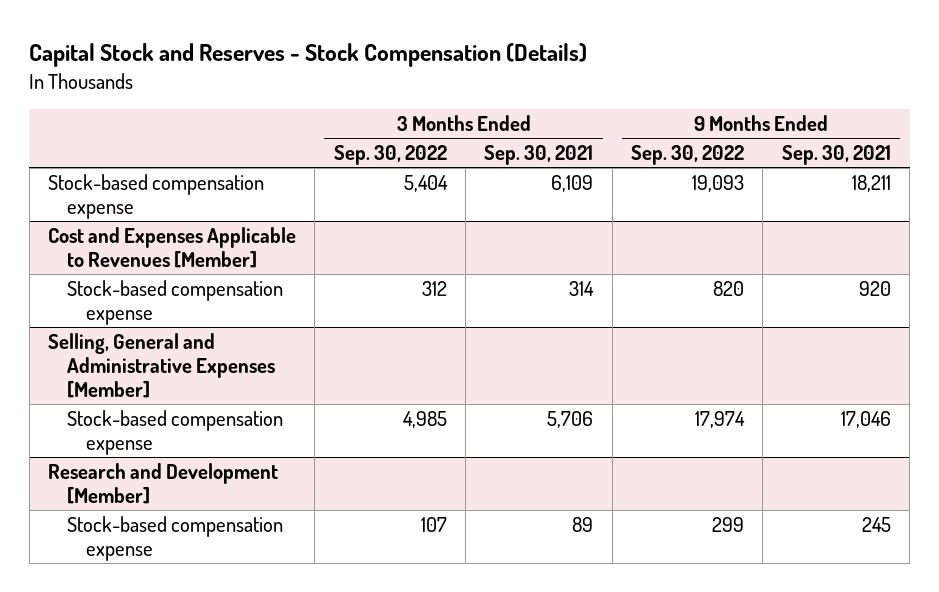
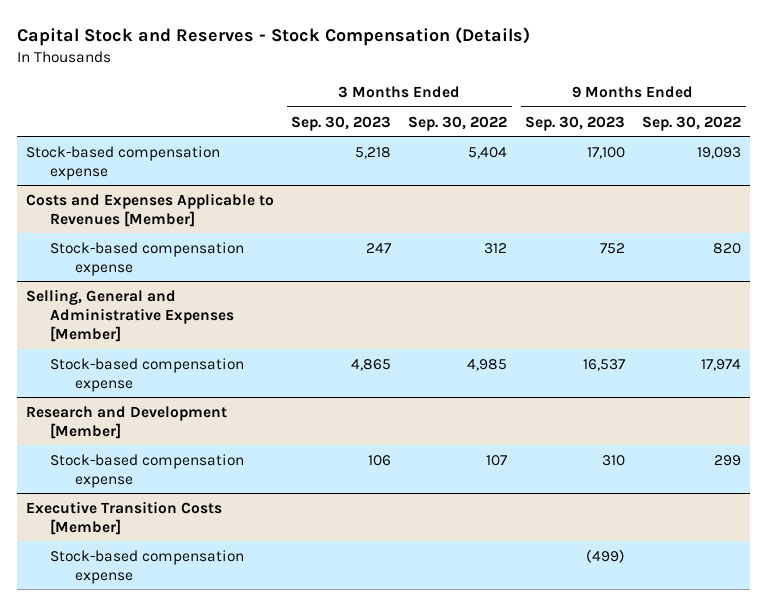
[484,145,594,166] Sep. 30, 2021 -> none
[781,145,891,166] Sep. 30, 2021 -> none
none -> [291,115,392,131] Sep. 30, 2023
none -> [524,115,625,131] Sep. 30, 2023
[48,226,297,268] Cost and Expenses Applicable to Revenues [Member] -> [25,192,274,227] Costs and Expenses Applicable to Revenues [Member]
none -> [25,500,222,535] Executive Transition Costs [Member]
none -> [50,549,245,584] Stock-based compensation expense

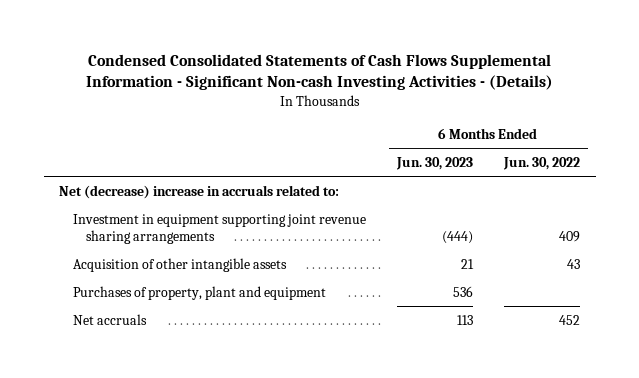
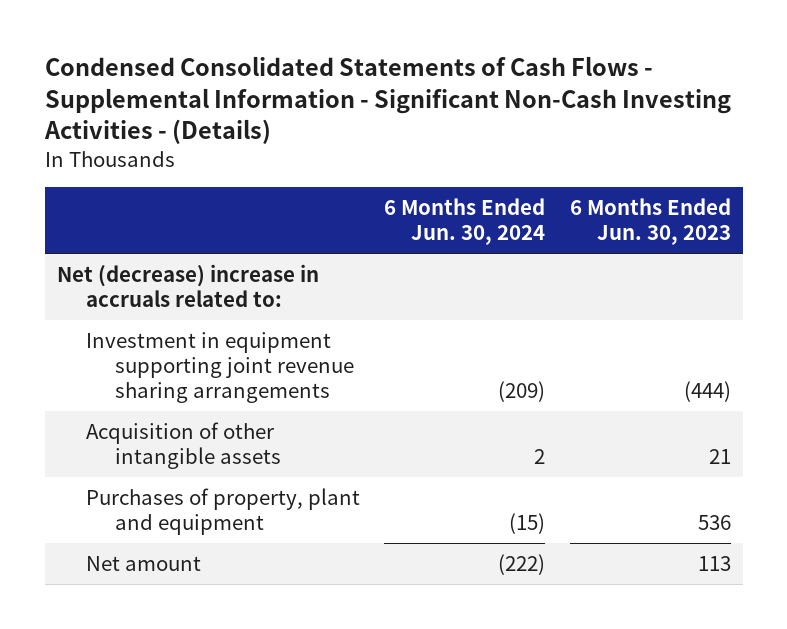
[85,53,553,91] Condensed Consolidated Statements of Cash Flows Supplemental Information - Significant Non-cash Investing Activities - (Details) -> [43,56,731,145] Condensed Consolidated Statements of Cash Flows - Supplemental Information - Significant Non-Cash Investing Activities - (Details)
[503,157,581,171] Jun. 30, 2022 -> none
none -> [384,198,546,246] 6 Months Ended Jun. 30, 2024
[72,313,147,325] Net accruals -> [85,556,201,572] Net amount

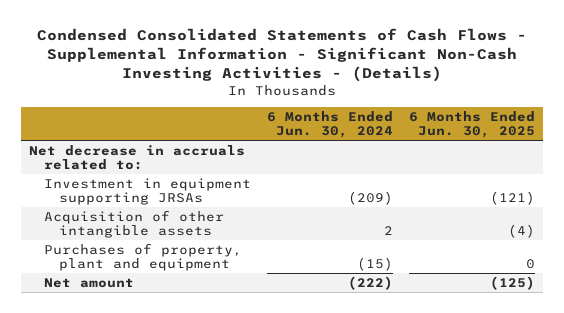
[569,198,731,246] 6 Months Ended Jun. 30, 2023 -> none
none -> [409,110,536,139] 6 Months Ended Jun. 30, 2025
[56,264,319,307] Net (decrease) increase in accruals related to: -> [29,144,246,170] Net decrease in accruals related to:
[85,332,355,403] Investment in equipment supporting joint revenue sharing arrangements -> [44,177,252,205] Investment in equipment supporting JRSAs

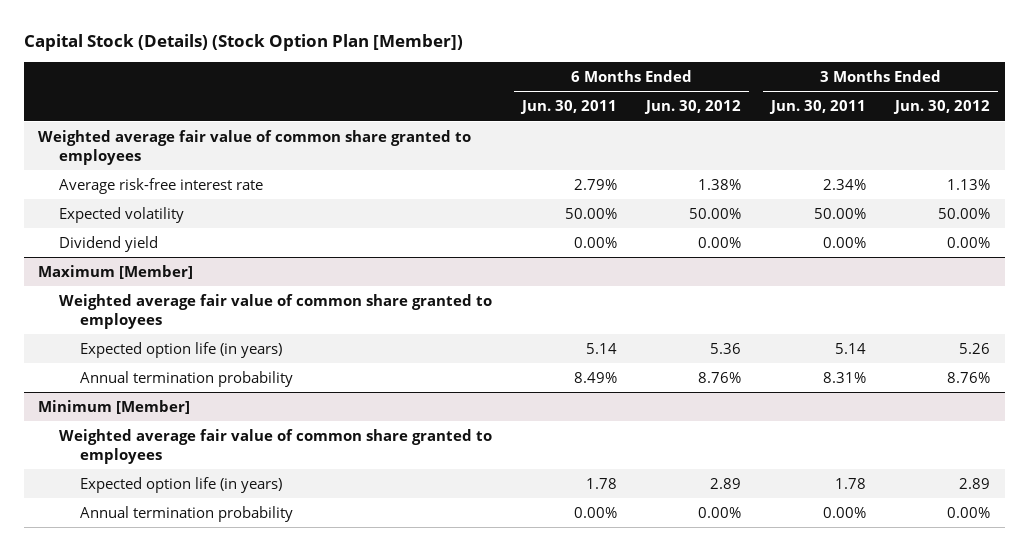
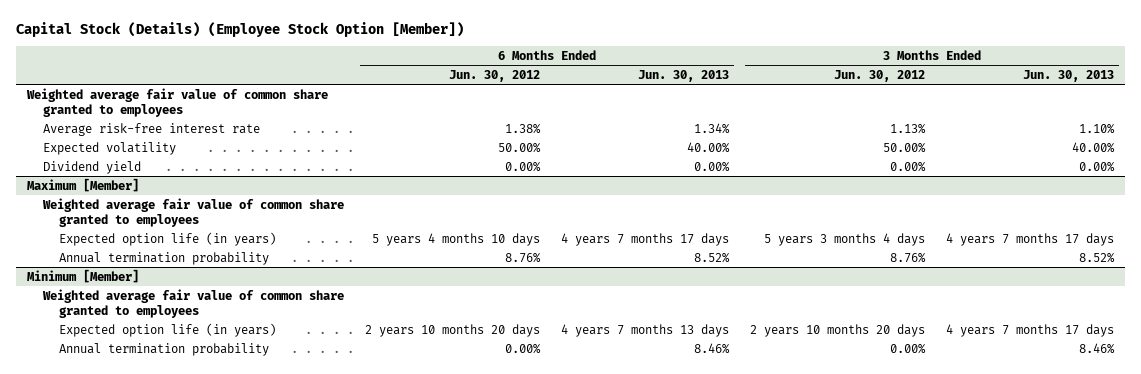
[23,33,463,51] Capital Stock (Details) (Stock Option Plan [Member]) -> [16,22,465,38] Capital Stock (Details) (Employee Stock Option [Member])
[519,100,617,115] Jun. 30, 2011 -> none
[768,100,866,115] Jun. 30, 2011 -> none
none -> [638,70,730,83] Jun. 30, 2013
none -> [1023,70,1115,83] Jun. 30, 2013
[710,343,742,355] 5.36 -> [371,232,540,246] 5 years 4 months 10 days
[959,343,991,355] 5.26 -> [764,232,926,246] 5 years 3 months 4 days
[710,478,742,490] 2.89 -> [364,323,540,337] 2 years 10 months 20 days
[959,478,991,490] 2.89 -> [750,323,926,337] 2 years 10 months 20 days

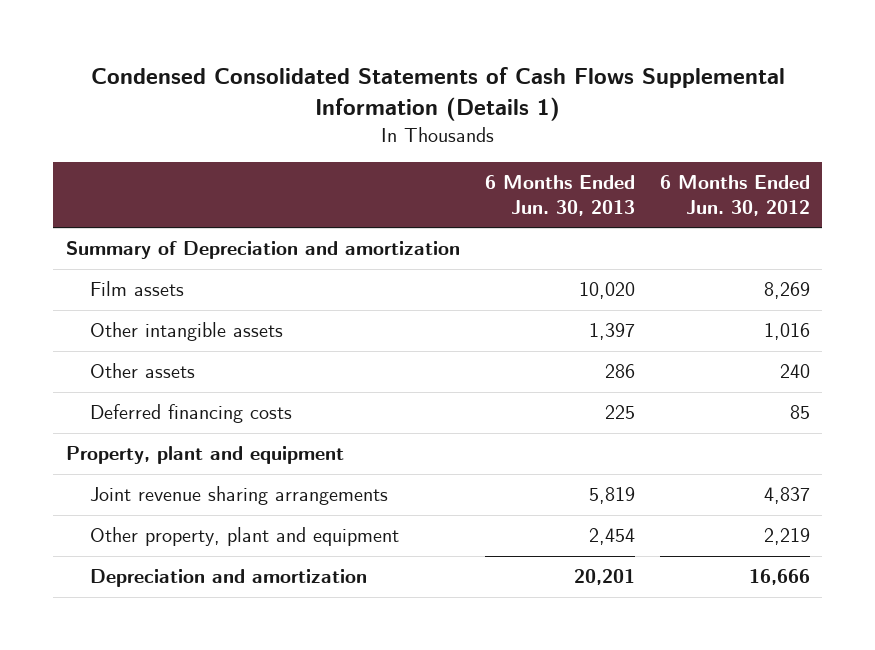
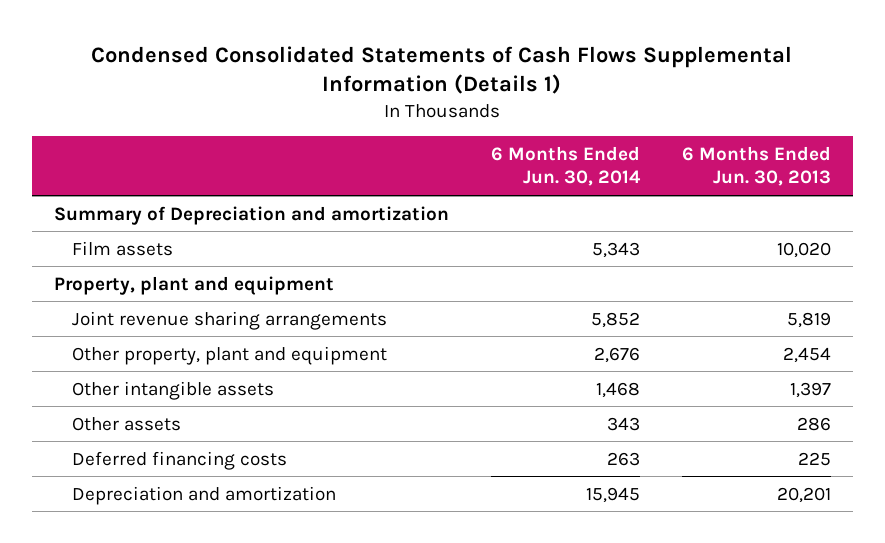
[659,174,810,216] 6 Months Ended Jun. 30, 2012 -> none
none -> [490,145,641,187] 6 Months Ended Jun. 30, 2014
[89,322,283,342] Other intangible assets -> [72,380,275,400] Other intangible assets
[89,363,195,379] Other assets -> [72,416,182,431] Other assets
[89,404,292,424] Deferred financing costs -> [72,450,288,470] Deferred financing costs

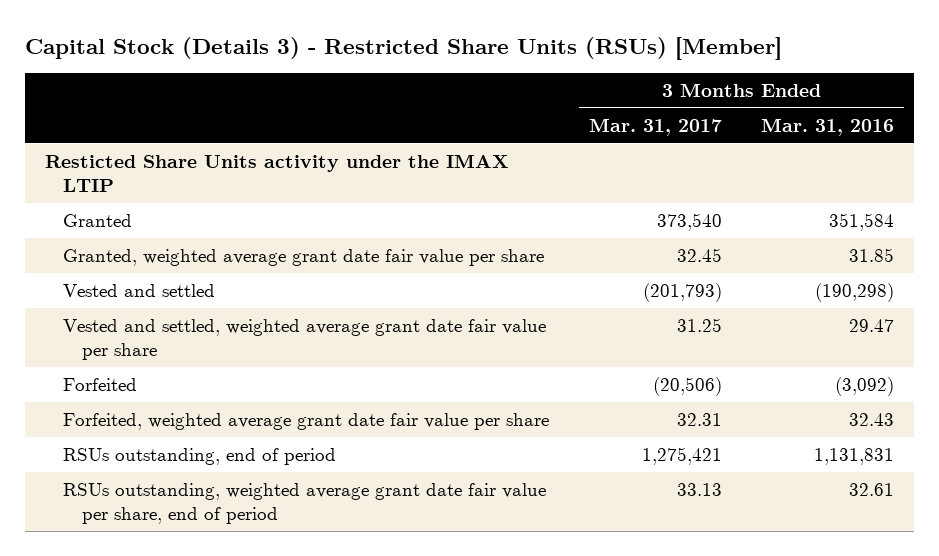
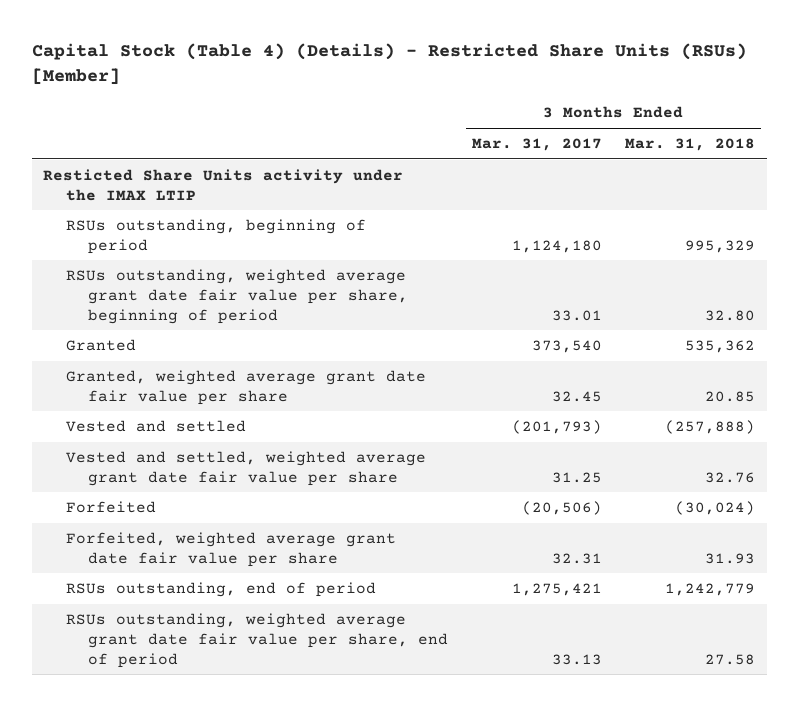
[25,37,783,61] Capital Stock (Details 3) - Restricted Share Units (RSUs) [Member] -> [31,43,747,86] Capital Stock (Table 4) (Details) - Restricted Share Units (RSUs) [Member]
[761,117,895,136] Mar. 31, 2016 -> none
none -> [625,138,756,152] Mar. 31, 2018
none -> [65,218,366,254] RSUs outstanding, beginning of period
none -> [65,268,409,324] RSUs outstanding, weighted average grant date fair value per share, beginning of period

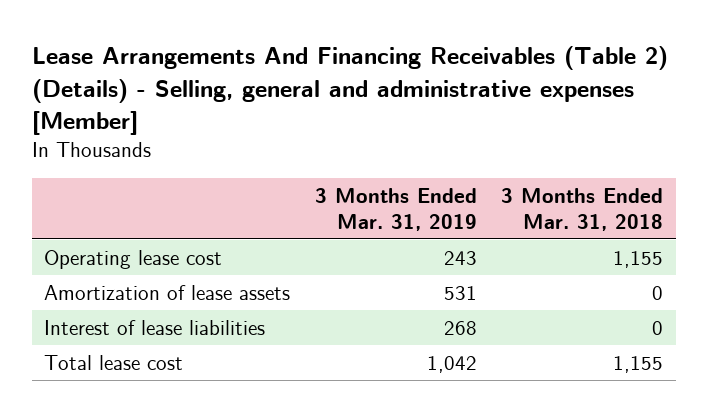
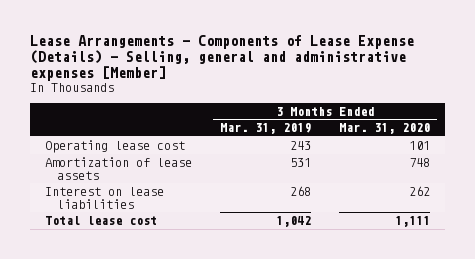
[32,46,669,136] Lease Arrangements And Financing Receivables (Table 2) (Details) - Selling, general and administrative expenses [Member] -> [30,35,415,82] Lease Arrangements - Components of Lease Expense (Details) - Selling, general and administrative expenses [Member]
[501,187,664,231] 3 Months Ended Mar. 31, 2018 -> none
none -> [339,123,431,135] Mar. 31, 2020
[44,319,266,335] Interest of lease liabilities -> [44,186,164,209] Interest on lease liabilities

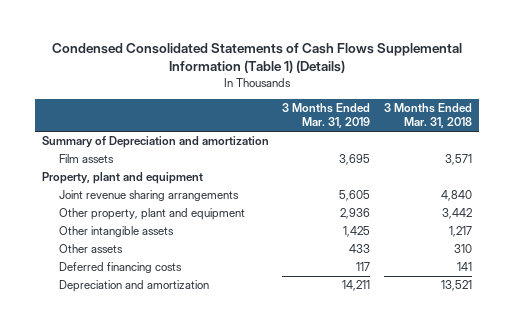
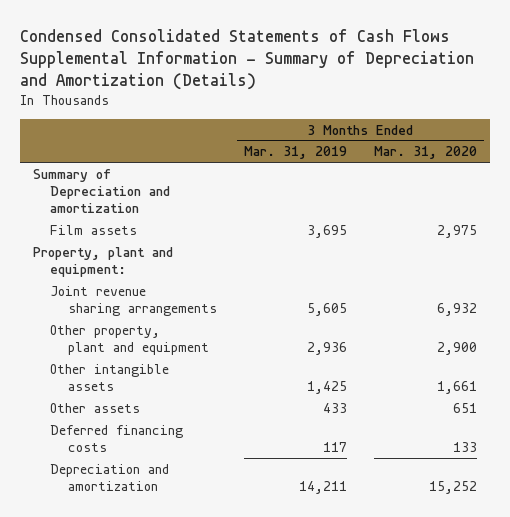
[51,42,462,74] Condensed Consolidated Statements of Cash Flows Supplemental Information (Table 1) (Details) -> [19,28,474,90] Condensed Consolidated Statements of Cash Flows Supplemental Information - Summary of Depreciation and Amortization (Details)
[384,103,473,129] 3 Months Ended Mar. 31, 2018 -> none
none -> [373,146,477,160] Mar. 31, 2020
[41,172,203,185] Property, plant and equipment -> [33,246,174,277] Property, plant and equipment:

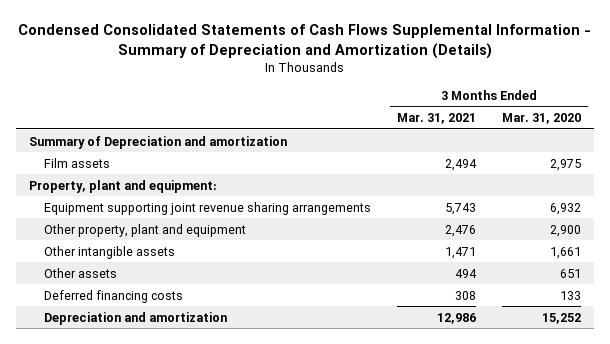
[243,146,347,160] Mar. 31, 2019 -> none
none -> [396,113,476,125] Mar. 31, 2021
[50,285,217,316] Joint revenue sharing arrangements -> [43,201,371,215] Equipment supporting joint revenue sharing arrangements

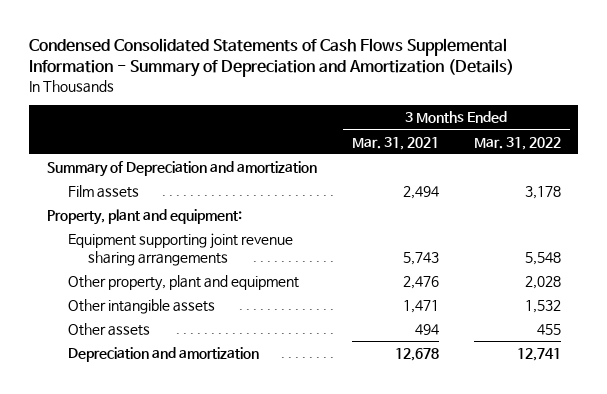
[502,113,582,125] Mar. 31, 2020 -> none
none -> [473,136,561,150] Mar. 31, 2022
[43,289,183,303] Deferred financing costs -> none
[436,312,476,324] 12,986 -> [394,348,439,362] 12,678

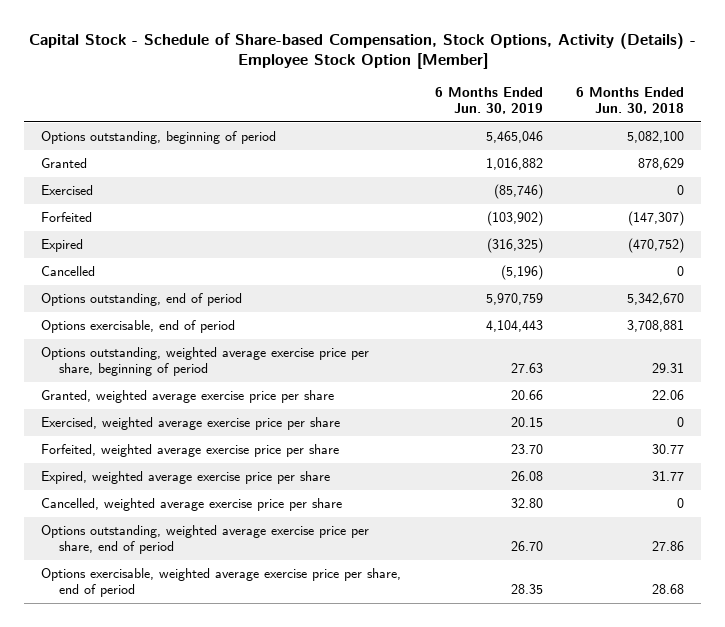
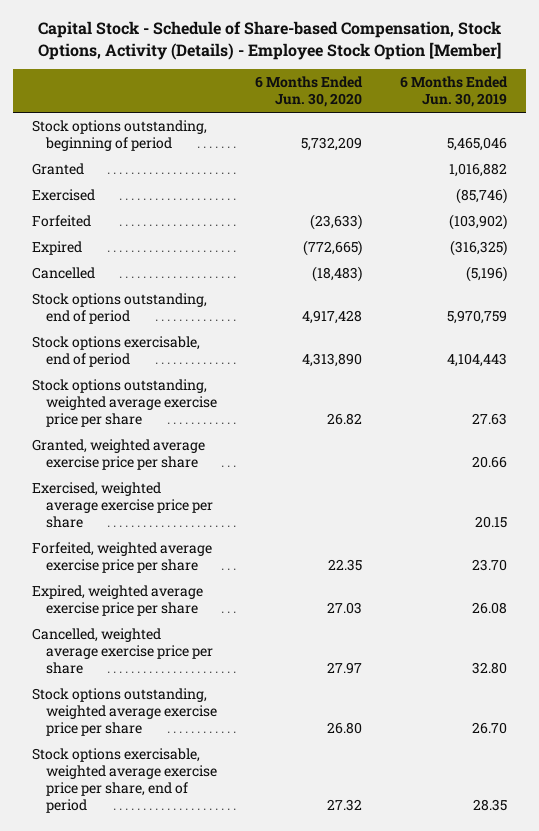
[576,86,685,115] 6 Months Ended Jun. 30, 2018 -> none
none -> [254,76,363,108] 6 Months Ended Jun. 30, 2020
[40,130,276,144] Options outstanding, beginning of period -> [31,119,207,151] Stock options outstanding, beginning of period
[40,292,242,306] Options outstanding, end of period -> [31,292,207,324] Stock options outstanding, end of period
[40,319,235,333] Options exercisable, end of period -> [31,335,200,367] Stock options exercisable, end of period
[40,346,369,377] Options outstanding, weighted average exercise price per share, beginning of period -> [31,378,217,427] Stock options outstanding, weighted average exercise price per share
[40,524,369,555] Options outstanding, weighted average exercise price per share, end of period -> [31,687,217,736] Stock options outstanding, weighted average exercise price per share
[40,567,401,598] Options exercisable, weighted average exercise price per share, end of period -> [31,747,217,813] Stock options exercisable, weighted average exercise price per share, end of period

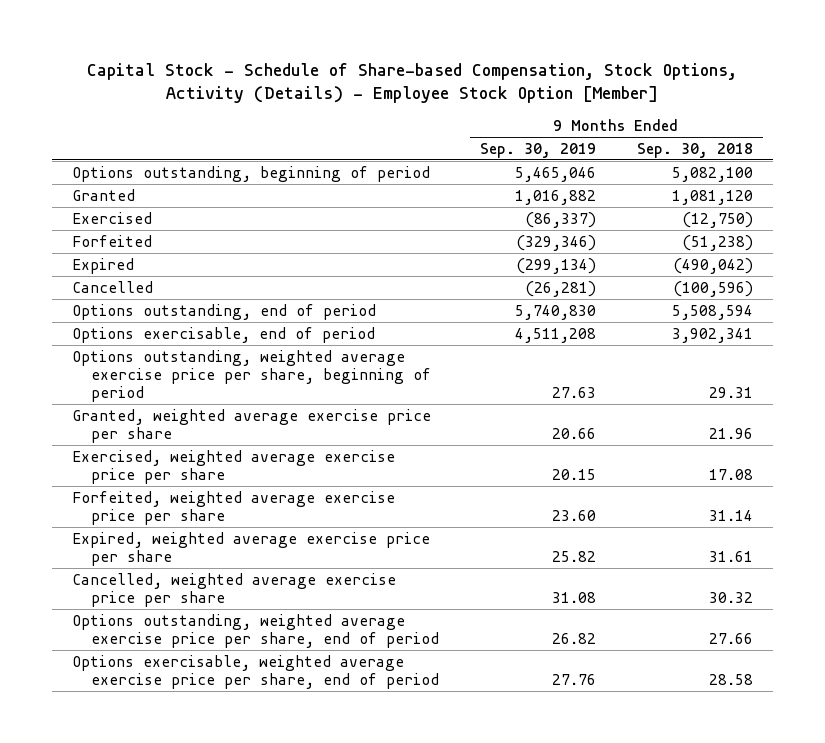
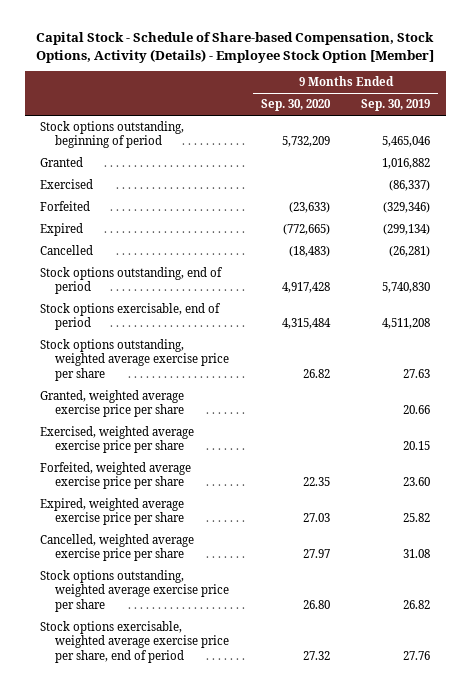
[636,142,753,158] Sep. 30, 2018 -> none
none -> [260,99,331,112] Sep. 30, 2020
[72,165,431,182] Options outstanding, beginning of period -> [40,121,185,149] Stock options outstanding, beginning of period
[72,303,377,320] Options outstanding, end of period -> [40,267,224,295] Stock options outstanding, end of period
[72,326,376,343] Options exercisable, end of period -> [40,303,222,331] Stock options exercisable, end of period
[72,349,431,403] Options outstanding, weighted average exercise price per share, beginning of period -> [40,339,230,381] Stock options outstanding, weighted average exercise price per share
[72,613,439,649] Options outstanding, weighted average exercise price per share, end of period -> [40,570,230,612] Stock options outstanding, weighted average exercise price per share
[72,654,439,690] Options exercisable, weighted average exercise price per share, end of period -> [40,621,230,663] Stock options exercisable, weighted average exercise price per share, end of period

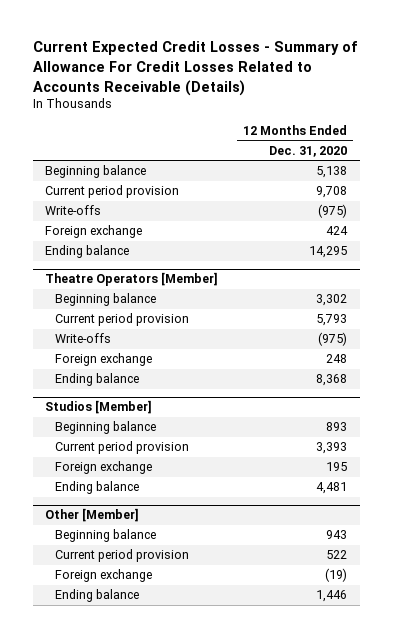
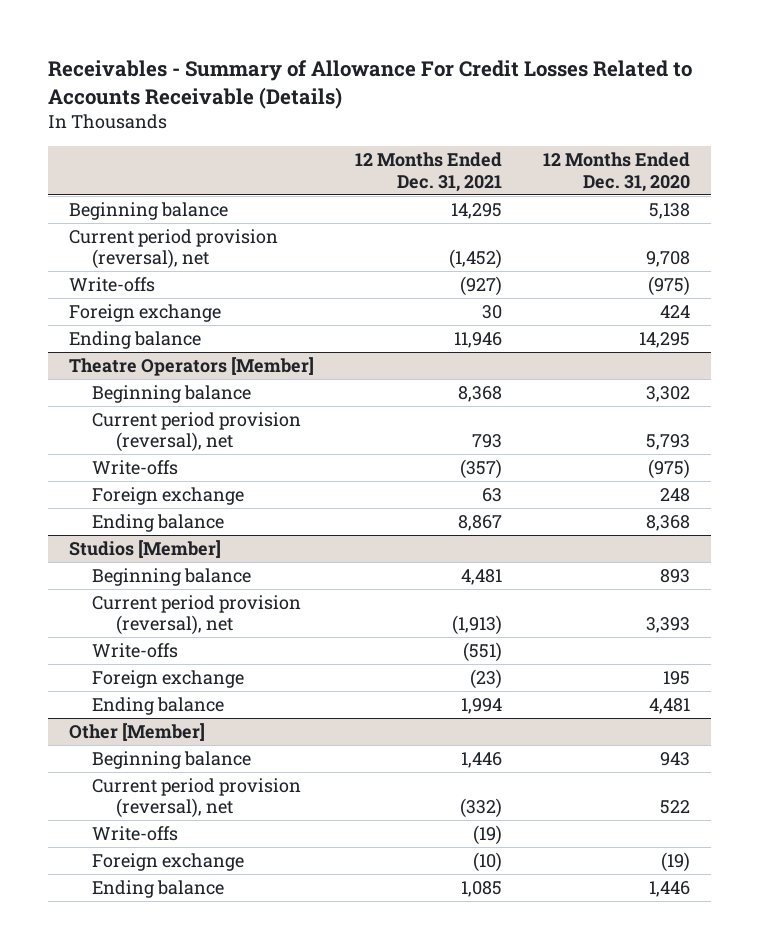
[32,41,358,96] Current Expected Credit Losses - Summary of Allowance For Credit Losses Related to Accounts Receivable (Details) -> [48,60,693,110] Receivables - Summary of Allowance For Credit Losses Related to Accounts Receivable (Details)
none -> [355,152,503,192] 12 Months Ended Dec. 31, 2021
[45,185,180,199] Current period provision -> [68,228,278,270] Current period provision (reversal), net
[55,313,190,327] Current period provision -> [92,411,302,453] Current period provision (reversal), net
[55,441,190,455] Current period provision -> [92,594,302,636] Current period provision (reversal), net
none -> [92,642,179,658] Write-offs
[55,549,190,563] Current period provision -> [92,777,302,819] Current period provision (reversal), net
none -> [92,825,179,841] Write-offs

